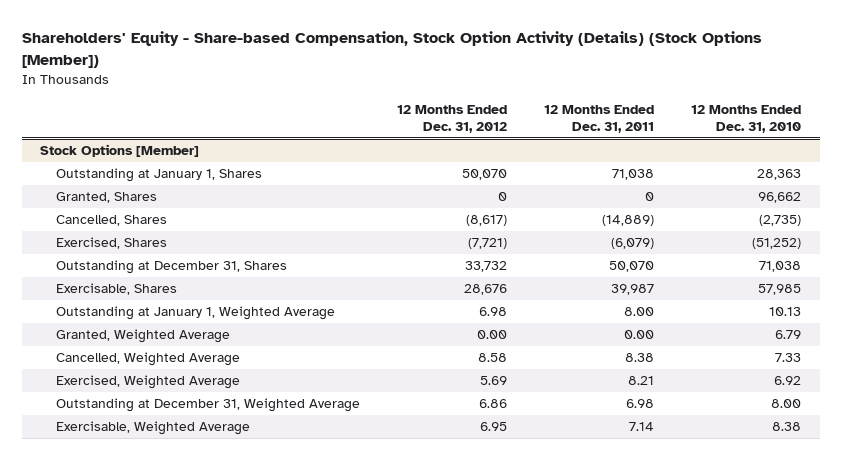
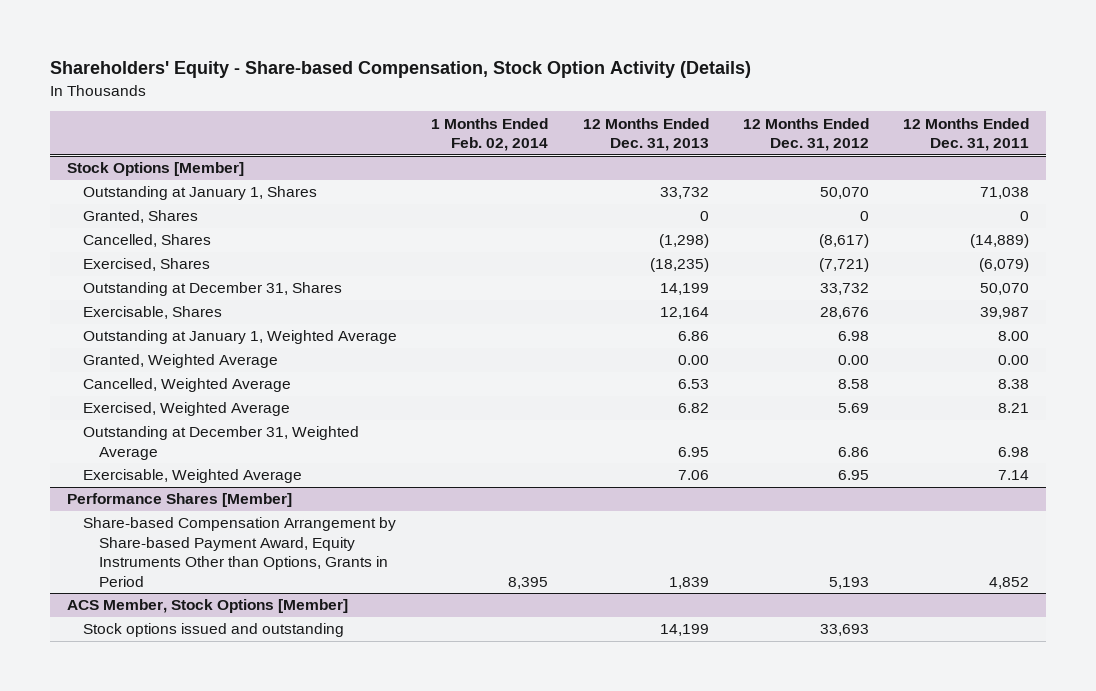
[21,31,762,68] Shareholders' Equity - Share-based Compensation, Stock Option Activity (Details) (Stock Options [Member]) -> [50,61,752,79] Shareholders' Equity - Share-based Compensation, Stock Option Activity (Details)
[691,104,802,134] 12 Months Ended Dec. 31, 2010 -> none
none -> [431,117,549,152] 1 Months Ended Feb. 02, 2014
none -> [582,117,709,152] 12 Months Ended Dec. 31, 2013
none -> [67,493,293,508] Performance Shares [Member]
none -> [83,517,397,587] Share-based Compensation Arrangement by Share-based Payment Award, Equity Instruments Other than Options, Grants in Period
none -> [67,599,349,614] ACS Member, Stock Options [Member]
none -> [83,623,345,638] Stock options issued and outstanding

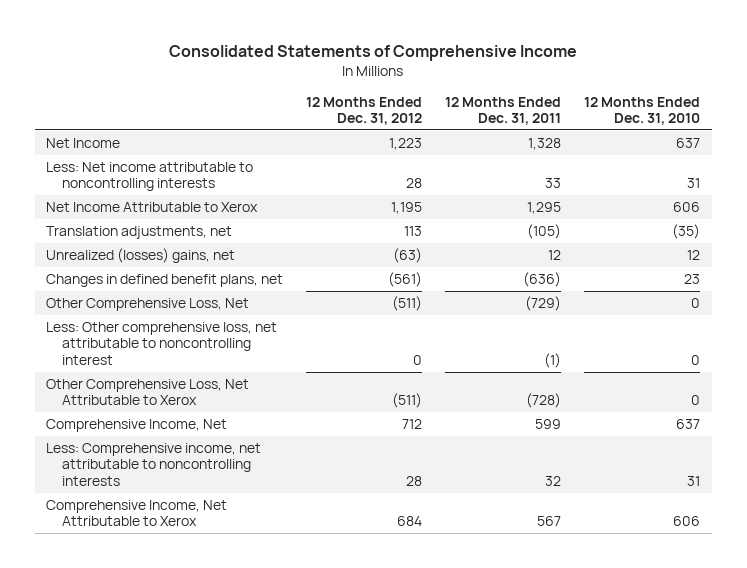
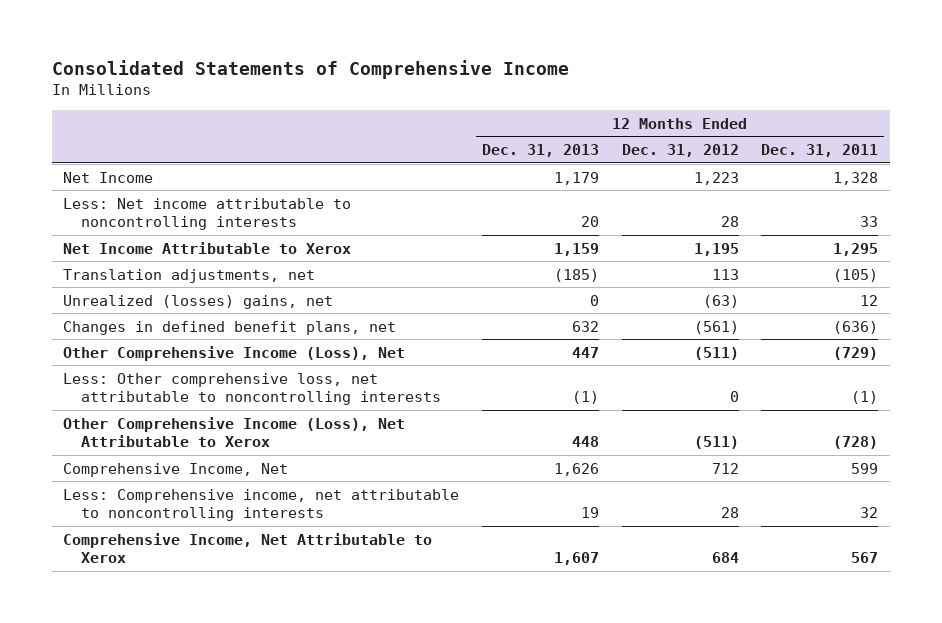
[584,96,701,126] 12 Months Ended Dec. 31, 2010 -> none
none -> [482,144,600,158] Dec. 31, 2013
[46,298,250,312] Other Comprehensive Loss, Net -> [63,345,406,361] Other Comprehensive Income (Loss), Net
[46,322,278,365] Less: Other comprehensive loss, net attributable to noncontrolling interest -> [63,372,441,406] Less: Other comprehensive loss, net attributable to noncontrolling interests
[46,379,250,406] Other Comprehensive Loss, Net Attributable to Xerox -> [63,416,406,448] Other Comprehensive Income (Loss), Net Attributable to Xerox

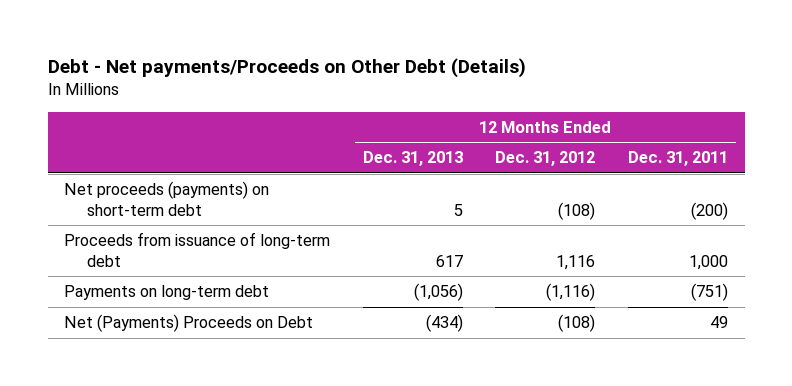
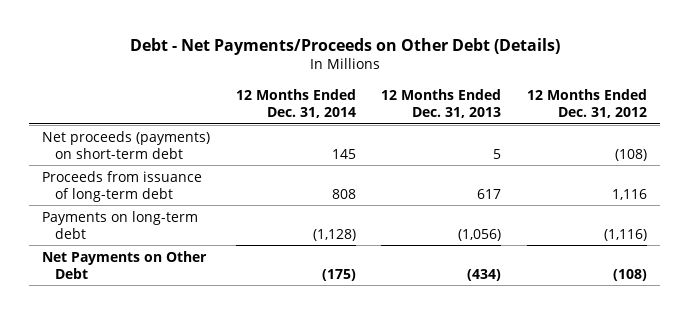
[47,58,526,79] Debt - Net payments/Proceeds on Other Debt (Details) -> [129,37,560,55] Debt - Net Payments/Proceeds on Other Debt (Details)
[628,151,729,167] Dec. 31, 2011 -> none
none -> [235,89,356,119] 12 Months Ended Dec. 31, 2014
[63,314,313,333] Net (Payments) Proceeds on Debt -> [41,250,207,279] Net Payments on Other Debt

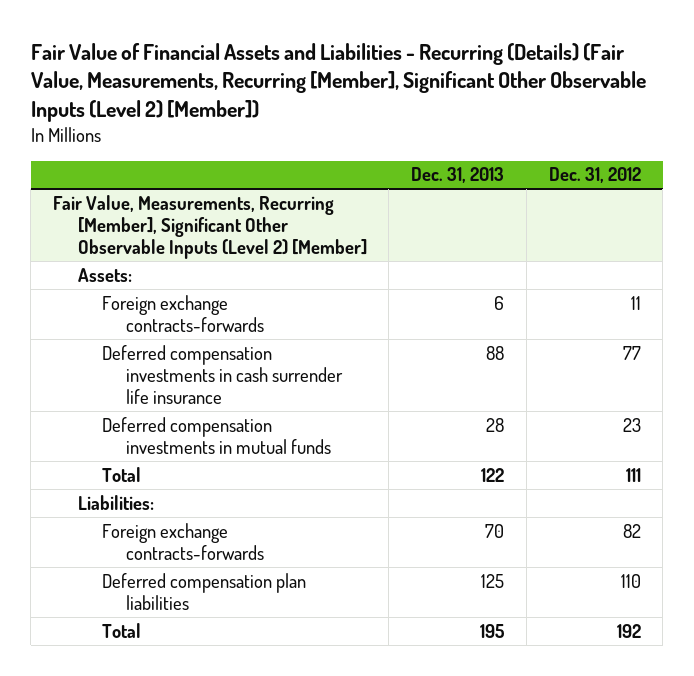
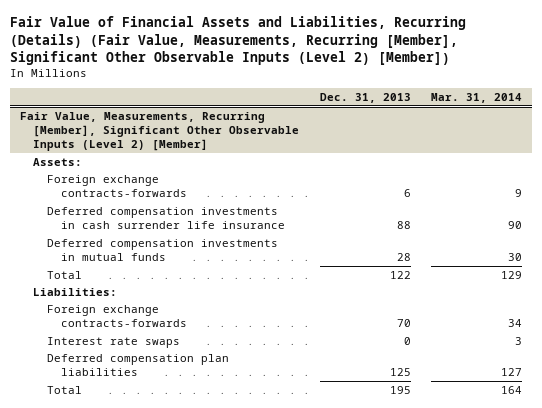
[30,42,646,123] Fair Value of Financial Assets and Liabilities - Recurring (Details) (Fair Value, Measurements, Recurring [Member], Significant Other Observable Inputs (Level 2) [Member]) -> [9,16,466,65] Fair Value of Financial Assets and Liabilities, Recurring (Details) (Fair Value, Measurements, Recurring [Member], Significant Other Observable Inputs (Level 2) [Member])
[548,167,641,184] Dec. 31, 2012 -> none
none -> [431,93,523,104] Mar. 31, 2014
none -> [47,336,181,348] Interest rate swaps

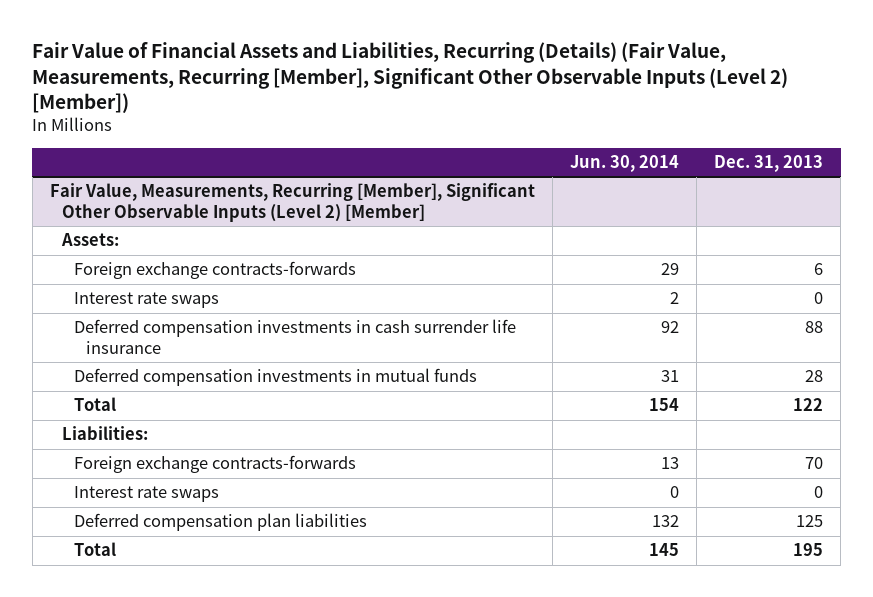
[431,93,523,104] Mar. 31, 2014 -> none
none -> [569,155,679,173] Jun. 30, 2014
none -> [73,292,219,309] Interest rate swaps

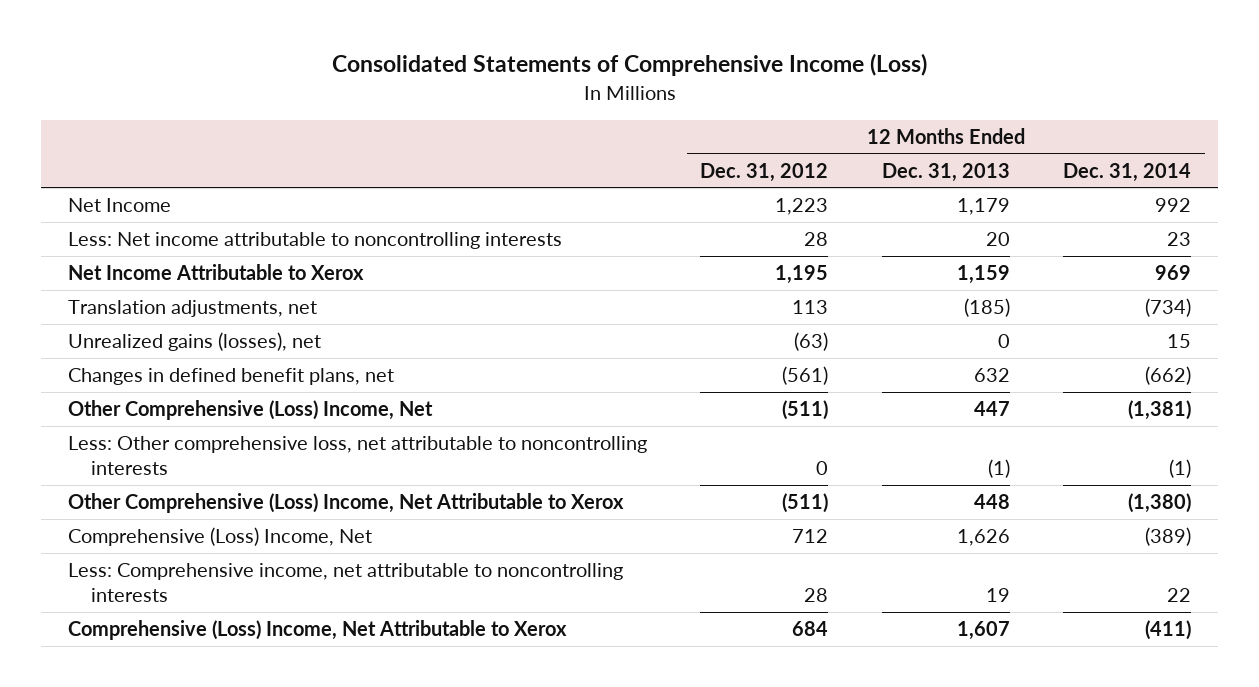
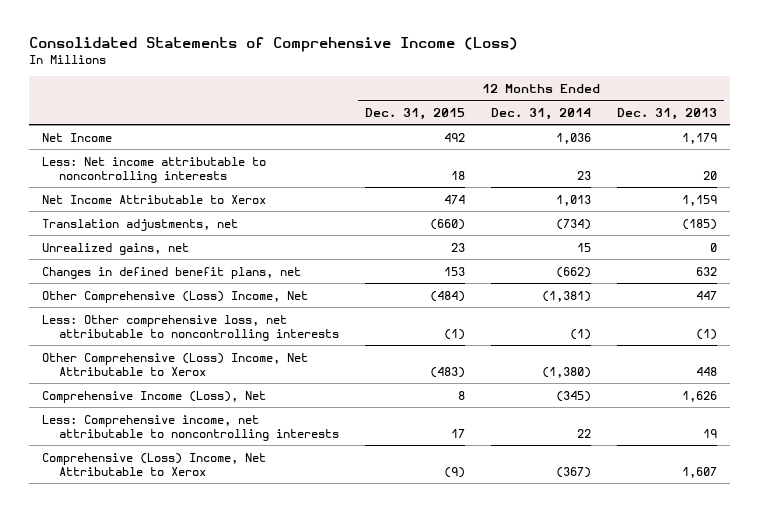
[700,162,829,182] Dec. 31, 2012 -> none
none -> [364,107,465,120] Dec. 31, 2015
[1155,198,1192,213] 992 -> [555,132,591,144] 1,036
[1155,265,1192,281] 969 -> [555,194,591,206] 1,013
[67,332,321,352] Unrealized gains (losses), net -> [41,242,189,255] Unrealized gains, net
[67,527,372,547] Comprehensive (Loss) Income, Net -> [41,390,266,403] Comprehensive Income (Loss), Net
[1145,527,1192,547] (389) -> [555,390,591,402] (345)
[1145,620,1192,641] (411) -> [555,467,591,479] (367)

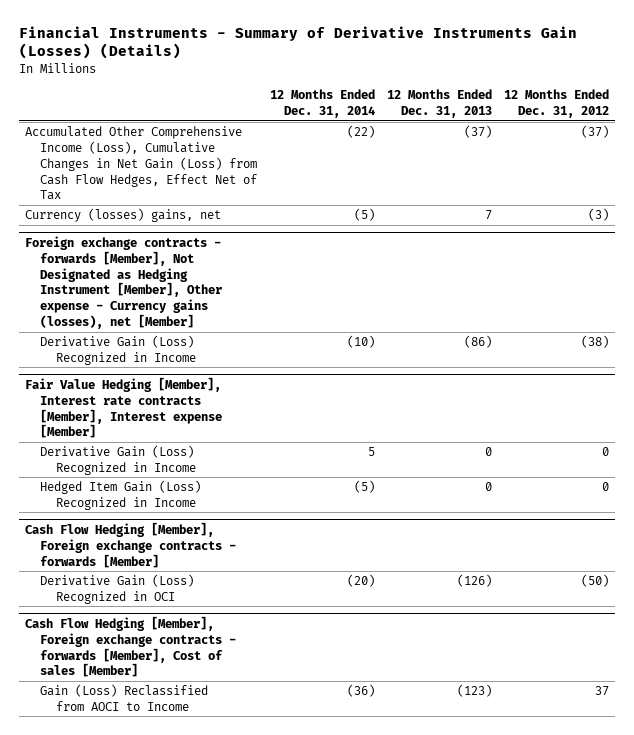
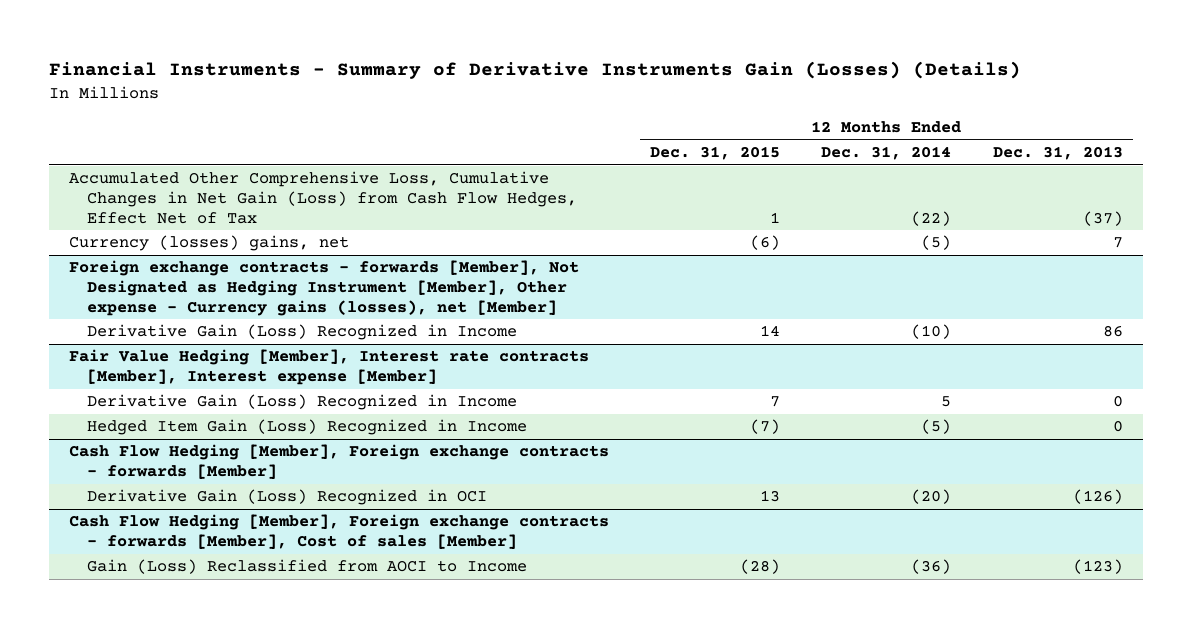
[504,89,610,119] 12 Months Ended Dec. 31, 2012 -> none
none -> [650,146,781,161] Dec. 31, 2015
[24,126,258,201] Accumulated Other Comprehensive Income (Loss), Cumulative Changes in Net Gain (Loss) from Cash Flow Hedges, Effect Net of Tax -> [69,171,578,224] Accumulated Other Comprehensive Loss, Cumulative Changes in Net Gain (Loss) from Cash Flow Hedges, Effect Net of Tax
[463,335,492,349] (86) -> [1102,325,1123,338] 86

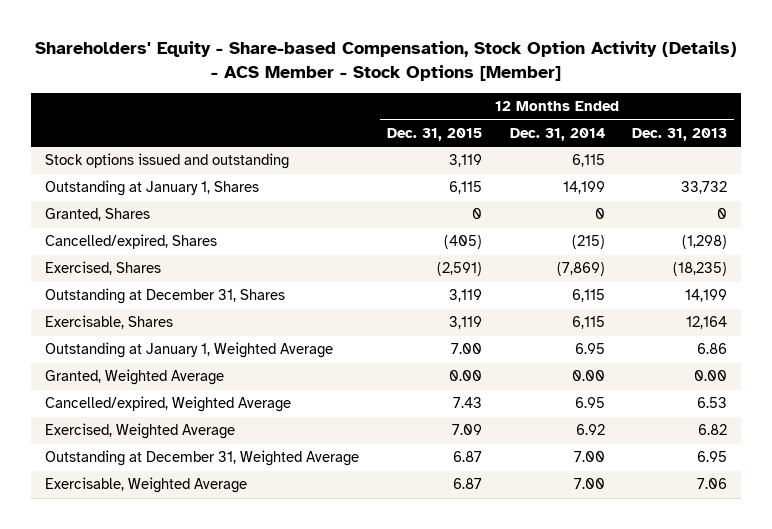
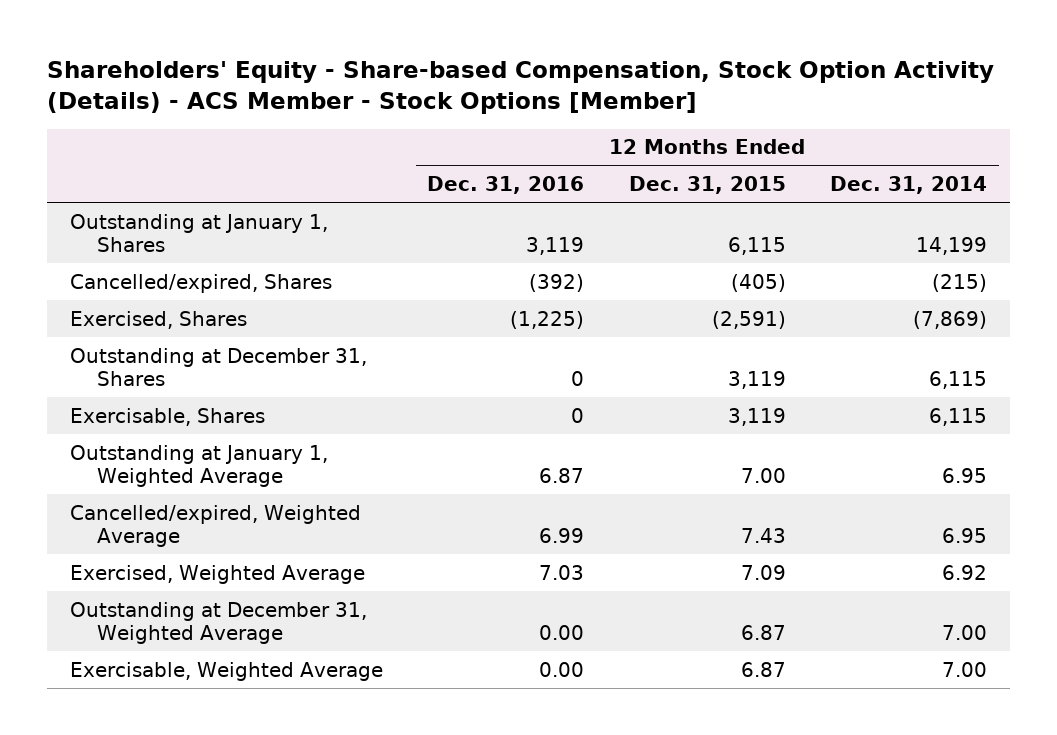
[632,127,728,141] Dec. 31, 2013 -> none
none -> [427,176,585,195] Dec. 31, 2016
[44,153,289,170] Stock options issued and outstanding -> none
[44,208,150,222] Granted, Shares -> none
[44,369,224,386] Granted, Weighted Average -> none

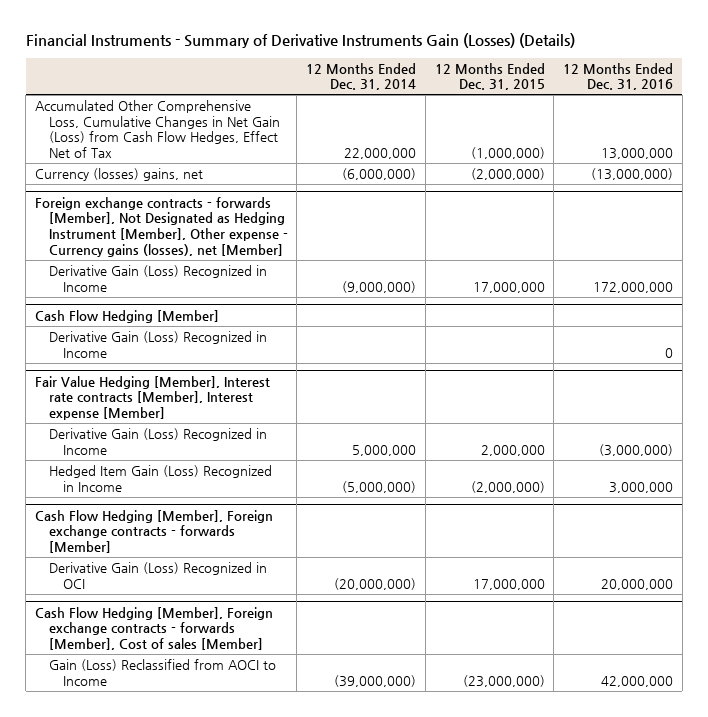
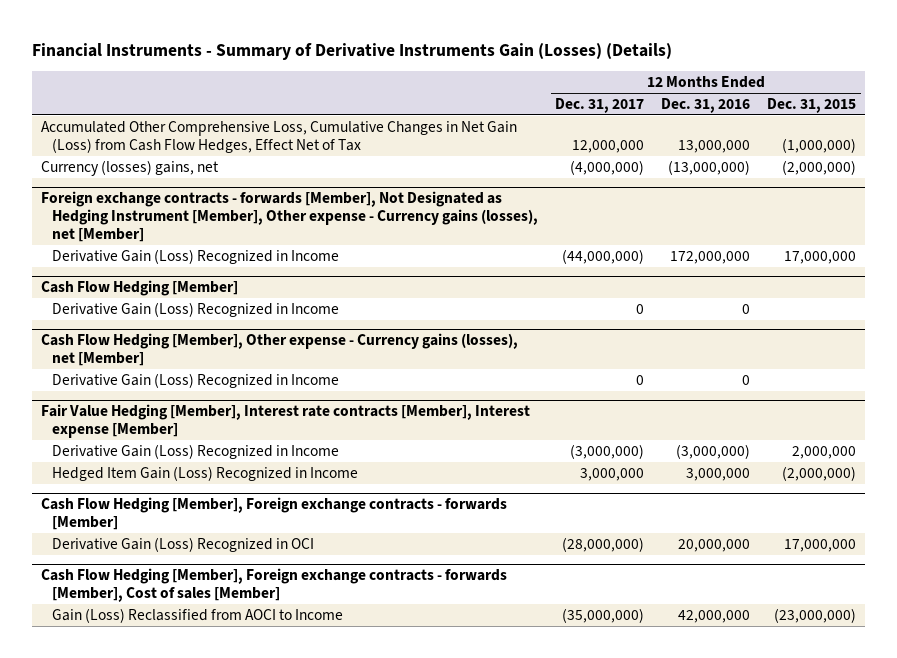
[306,62,417,91] 12 Months Ended Dec. 31, 2014 -> none
none -> [554,98,644,114] Dec. 31, 2017
none -> [40,332,518,367] Cash Flow Hedging [Member], Other expense - Currency gains (losses), net [Member]
none -> [51,372,339,388] Derivative Gain (Loss) Recognized in Income

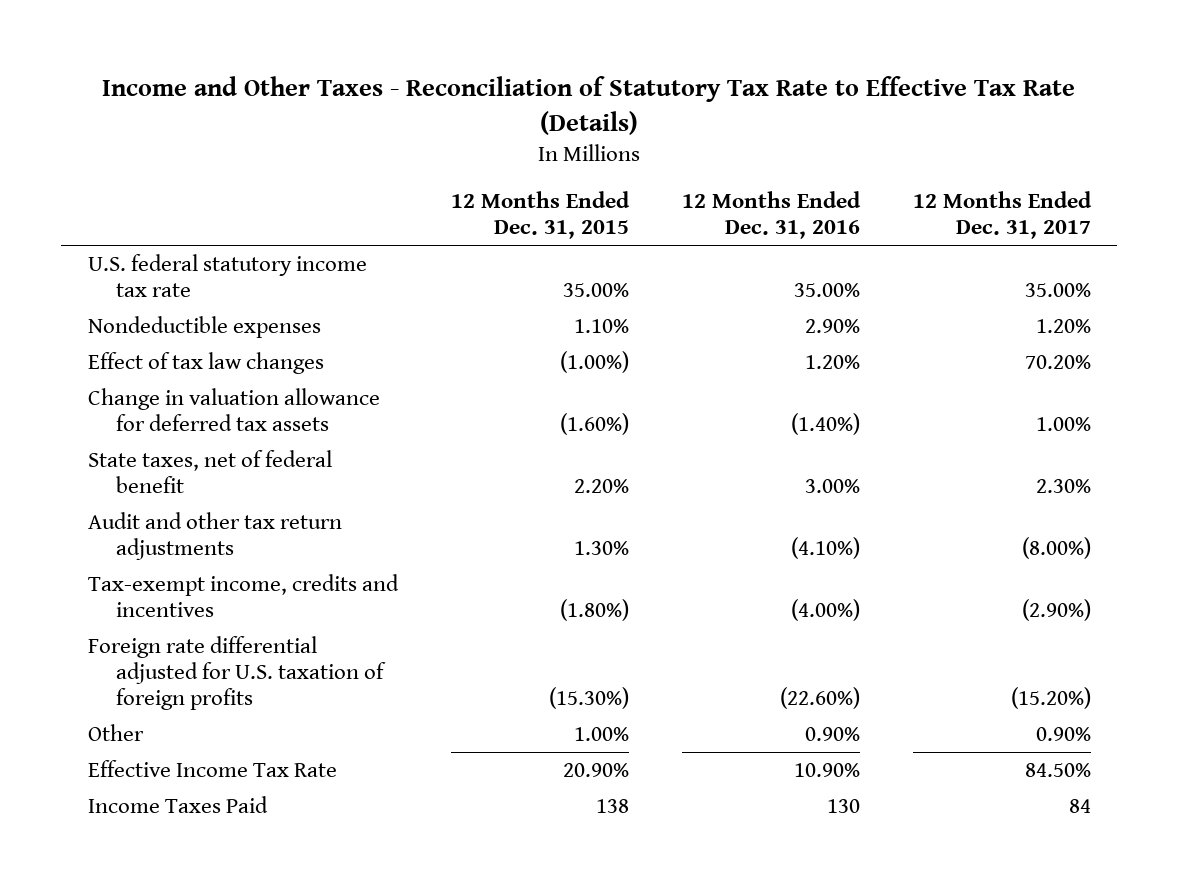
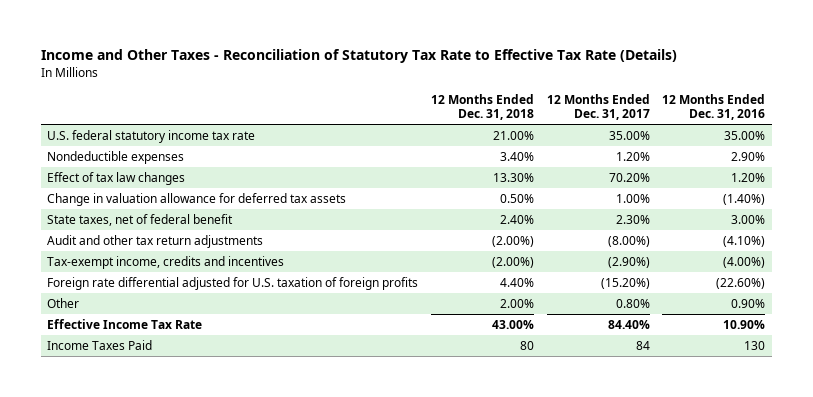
[450,191,630,239] 12 Months Ended Dec. 31, 2015 -> none
none -> [431,93,535,121] 12 Months Ended Dec. 31, 2018
[1035,727,1091,742] 0.90% -> [615,299,650,309] 0.80%
[1024,763,1091,778] 84.50% -> [607,320,650,330] 84.40%

